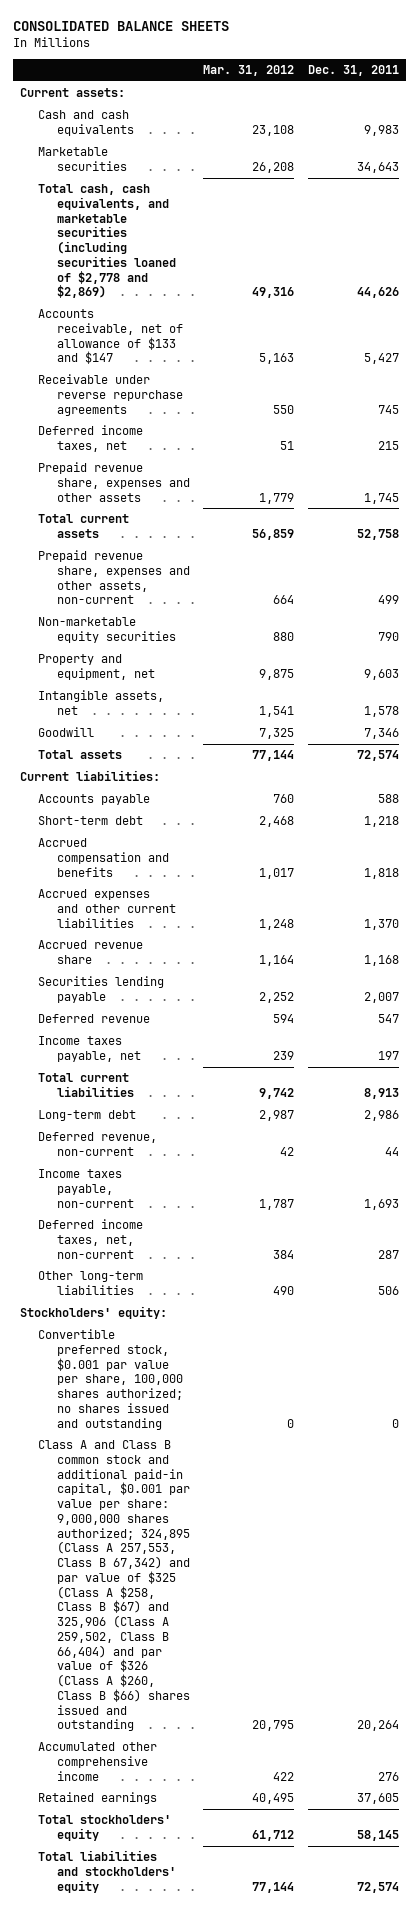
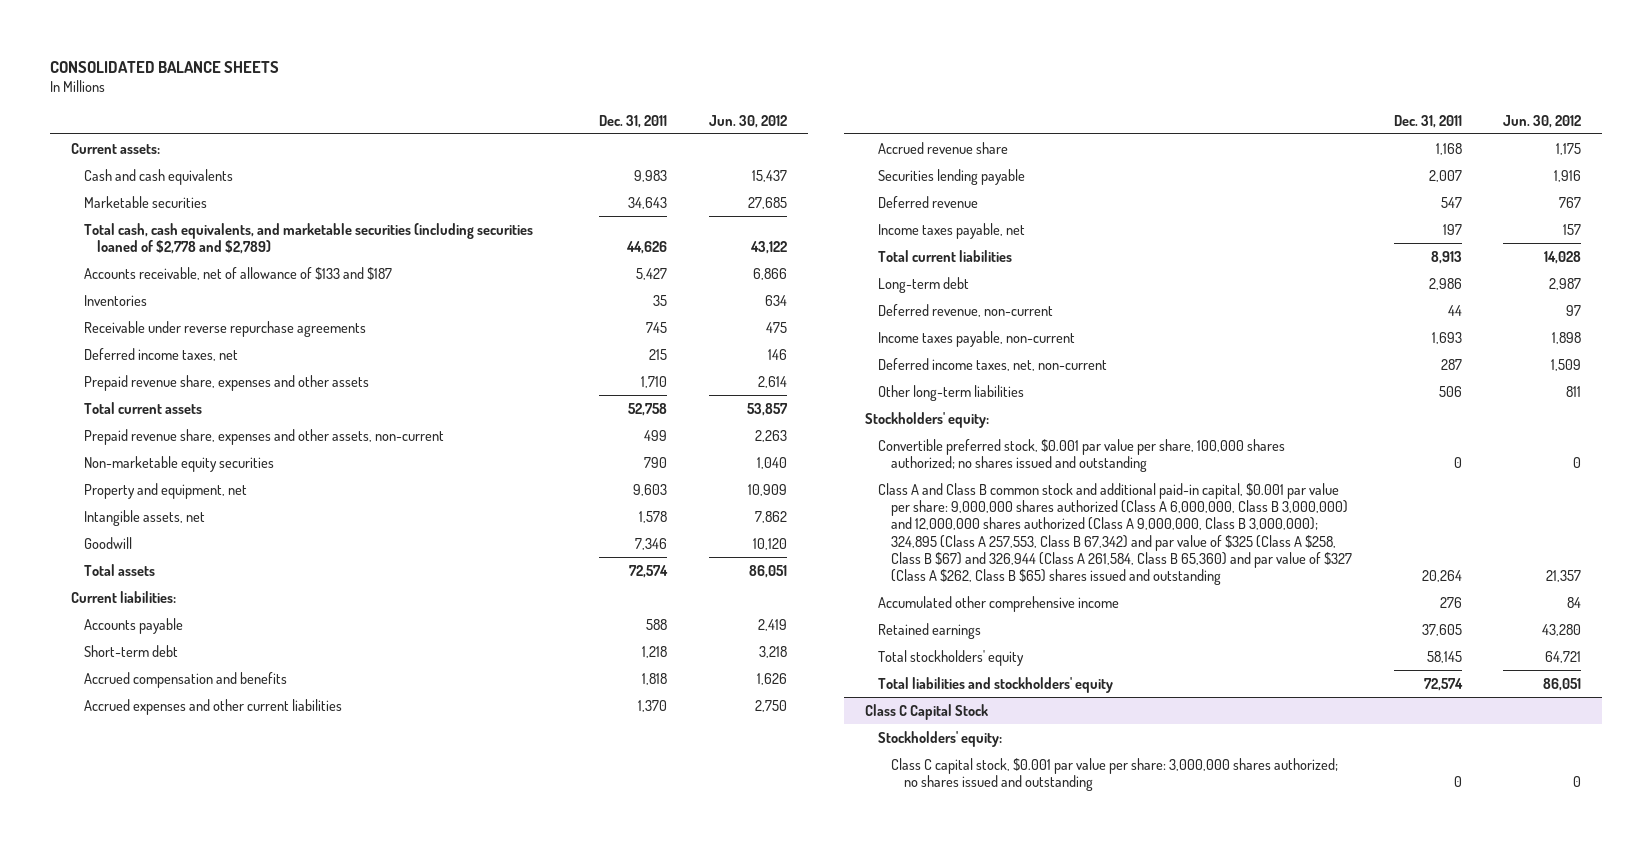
[203,64,295,76] Mar. 31, 2012 -> none
none -> [709,114,788,128] Jun. 30, 2012
[38,184,176,299] Total cash, cash equivalents, and marketable securities (including securities loaned of $2,778 and $2,869) -> [83,222,533,255] Total cash, cash equivalents, and marketable securities (including securities loaned of $2,778 and $2,789)
[38,309,183,365] Accounts receivable, net of allowance of $133 and $147 -> [83,266,392,280] Accounts receivable, net of allowance of $133 and $187
none -> [83,294,147,306] Inventories
[364,492,400,504] 1,745 -> [641,375,668,388] 1,710
[38,1440,190,1732] Class A and Class B common stock and additional paid-in capital, $0.001 par value per share: 9,000,000 shares authorized; 324,895 (Class A 257,553, Class B 67,342) and par value of $325 (Class A $258, Class B $67) and 325,906 (Class A 259,502, Class B 66,404) and par value of $326 (Class A $260, Class B $66) shares issued and outstanding -> [877,482,1353,586] Class A and Class B common stock and additional paid-in capital, $0.001 par value per share: 9,000,000 shares authorized (Class A 6,000,000, Class B 3,000,000) and 12,000,000 shares authorized (Class A 9,000,000, Class B 3,000,000); 324,895 (Class A 257,553, Class B 67,342) and par value of $325 (Class A $258, Class B $67) and 326,944 (Class A 261,584, Class B 65,360) and par value of $327 (Class A $262, Class B $65) shares issued and outstanding
none -> [864,703,988,720] Class C Capital Stock
none -> [877,730,1002,747] Stockholders' equity:
none -> [891,757,1339,792] Class C capital stock, $0.001 par value per share: 3,000,000 shares authorized; no shares issued and outstanding

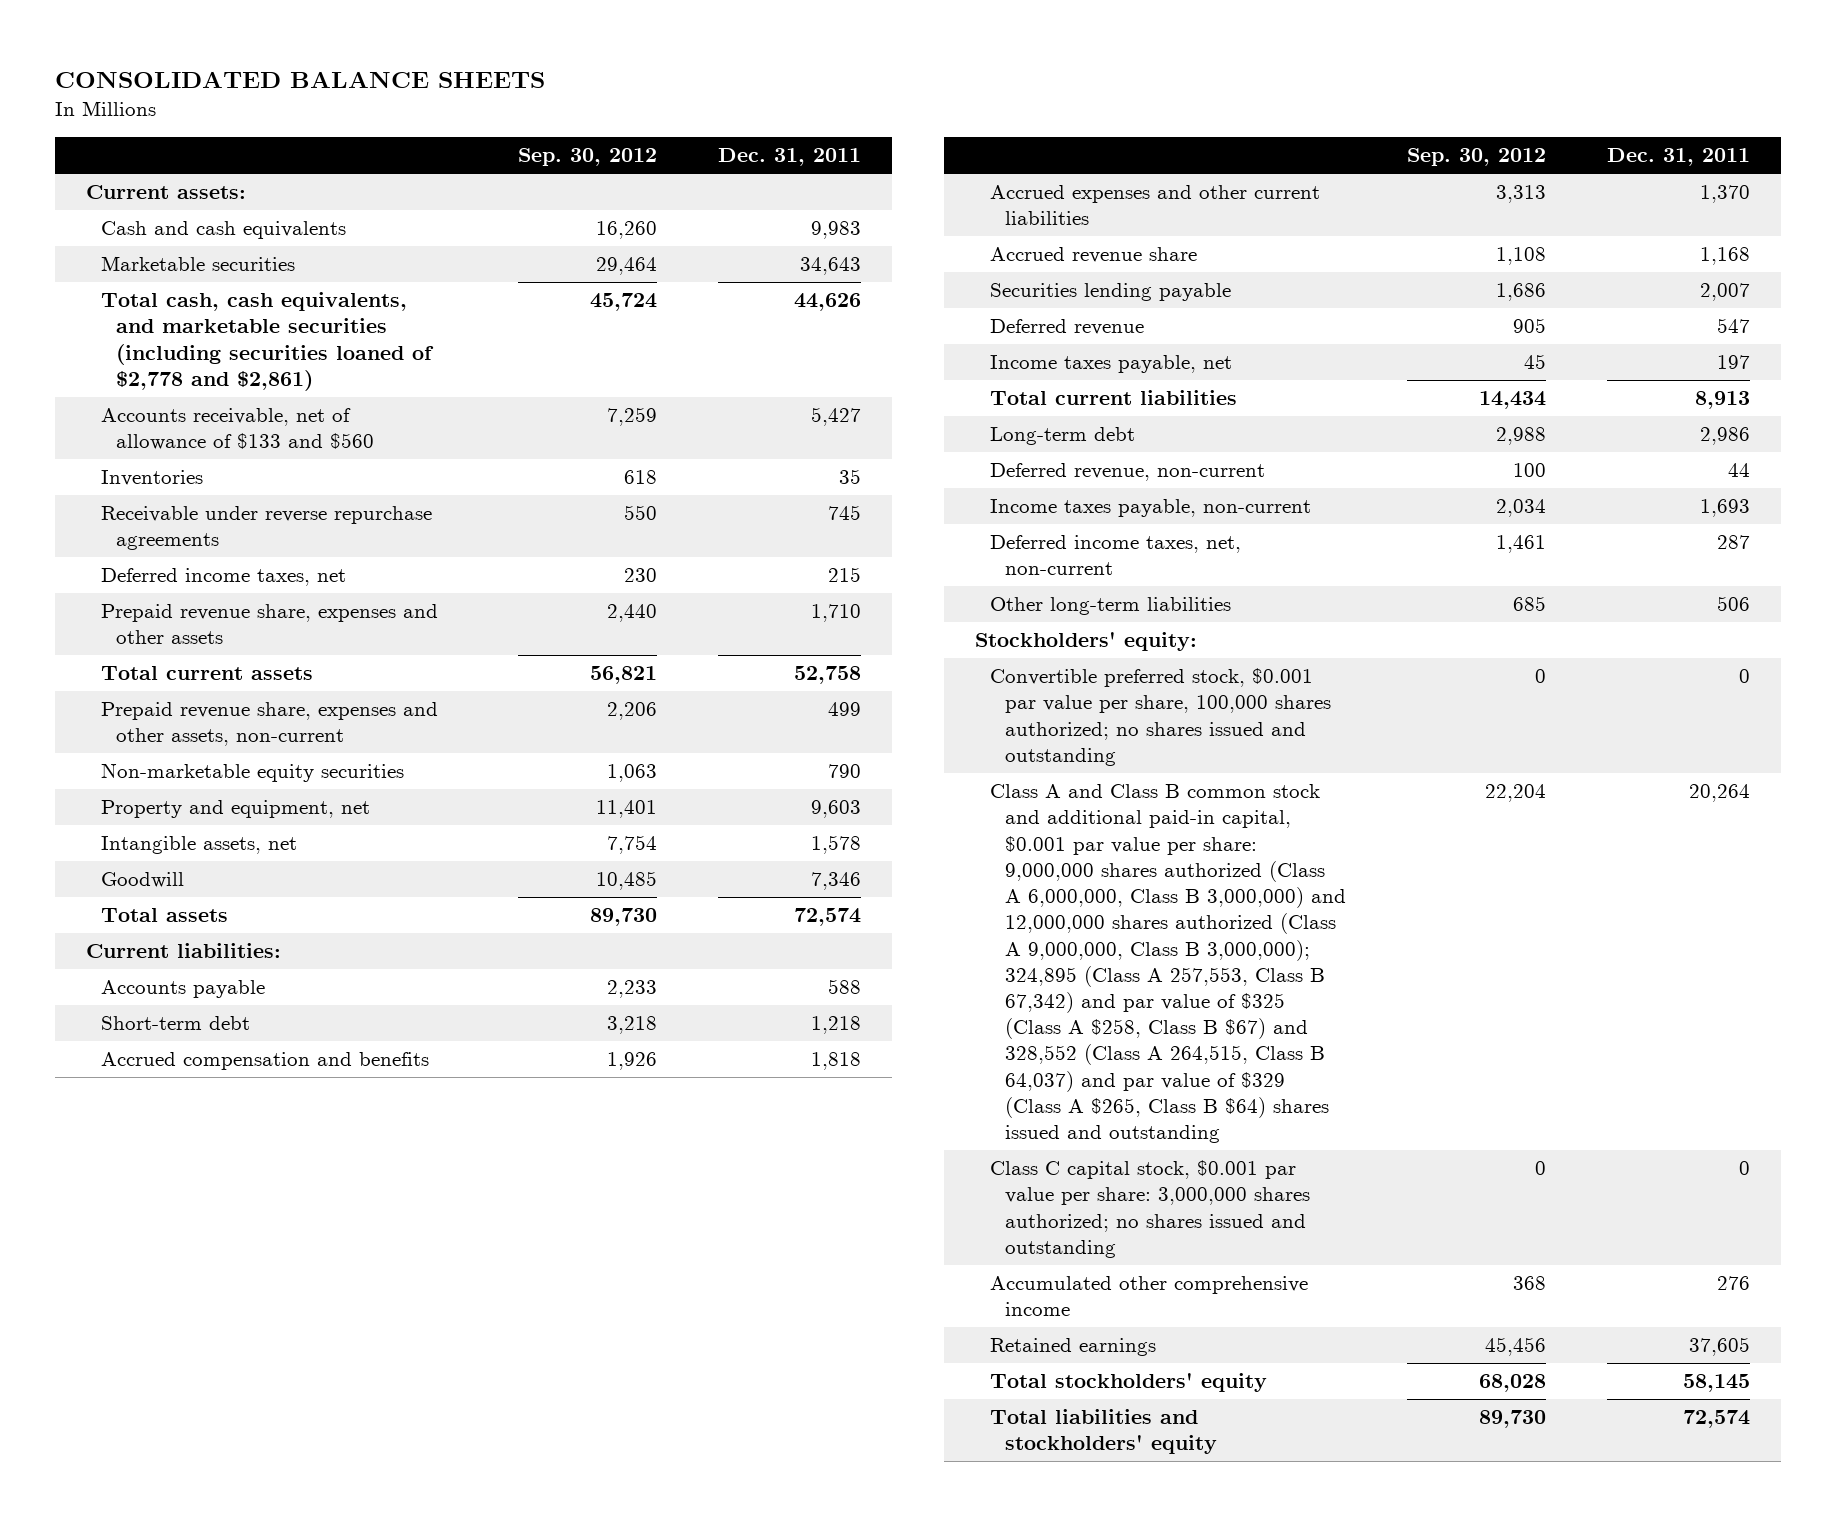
[709,114,788,128] Jun. 30, 2012 -> none
none -> [518,148,658,167] Sep. 30, 2012
[83,222,533,255] Total cash, cash equivalents, and marketable securities (including securities loaned of $2,778 and $2,789) -> [101,292,435,391] Total cash, cash equivalents, and marketable securities (including securities loaned of $2,778 and $2,861)
[83,266,392,280] Accounts receivable, net of allowance of $133 and $187 -> [101,408,375,451] Accounts receivable, net of allowance of $133 and $560
[877,482,1353,586] Class A and Class B common stock and additional paid-in capital, $0.001 par value per share: 9,000,000 shares authorized (Class A 6,000,000, Class B 3,000,000) and 12,000,000 shares authorized (Class A 9,000,000, Class B 3,000,000); 324,895 (Class A 257,553, Class B 67,342) and par value of $325 (Class A $258, Class B $67) and 326,944 (Class A 261,584, Class B 65,360) and par value of $327 (Class A $262, Class B $65) shares issued and outstanding -> [989,784,1346,1143] Class A and Class B common stock and additional paid-in capital, $0.001 par value per share: 9,000,000 shares authorized (Class A 6,000,000, Class B 3,000,000) and 12,000,000 shares authorized (Class A 9,000,000, Class B 3,000,000); 324,895 (Class A 257,553, Class B 67,342) and par value of $325 (Class A $258, Class B $67) and 328,552 (Class A 264,515, Class B 64,037) and par value of $329 (Class A $265, Class B $64) shares issued and outstanding
none -> [989,1160,1310,1258] Class C capital stock, $0.001 par value per share: 3,000,000 shares authorized; no shares issued and outstanding
[864,703,988,720] Class C Capital Stock -> none
[877,730,1002,747] Stockholders' equity: -> none
[891,757,1339,792] Class C capital stock, $0.001 par value per share: 3,000,000 shares authorized; no shares issued and outstanding -> none

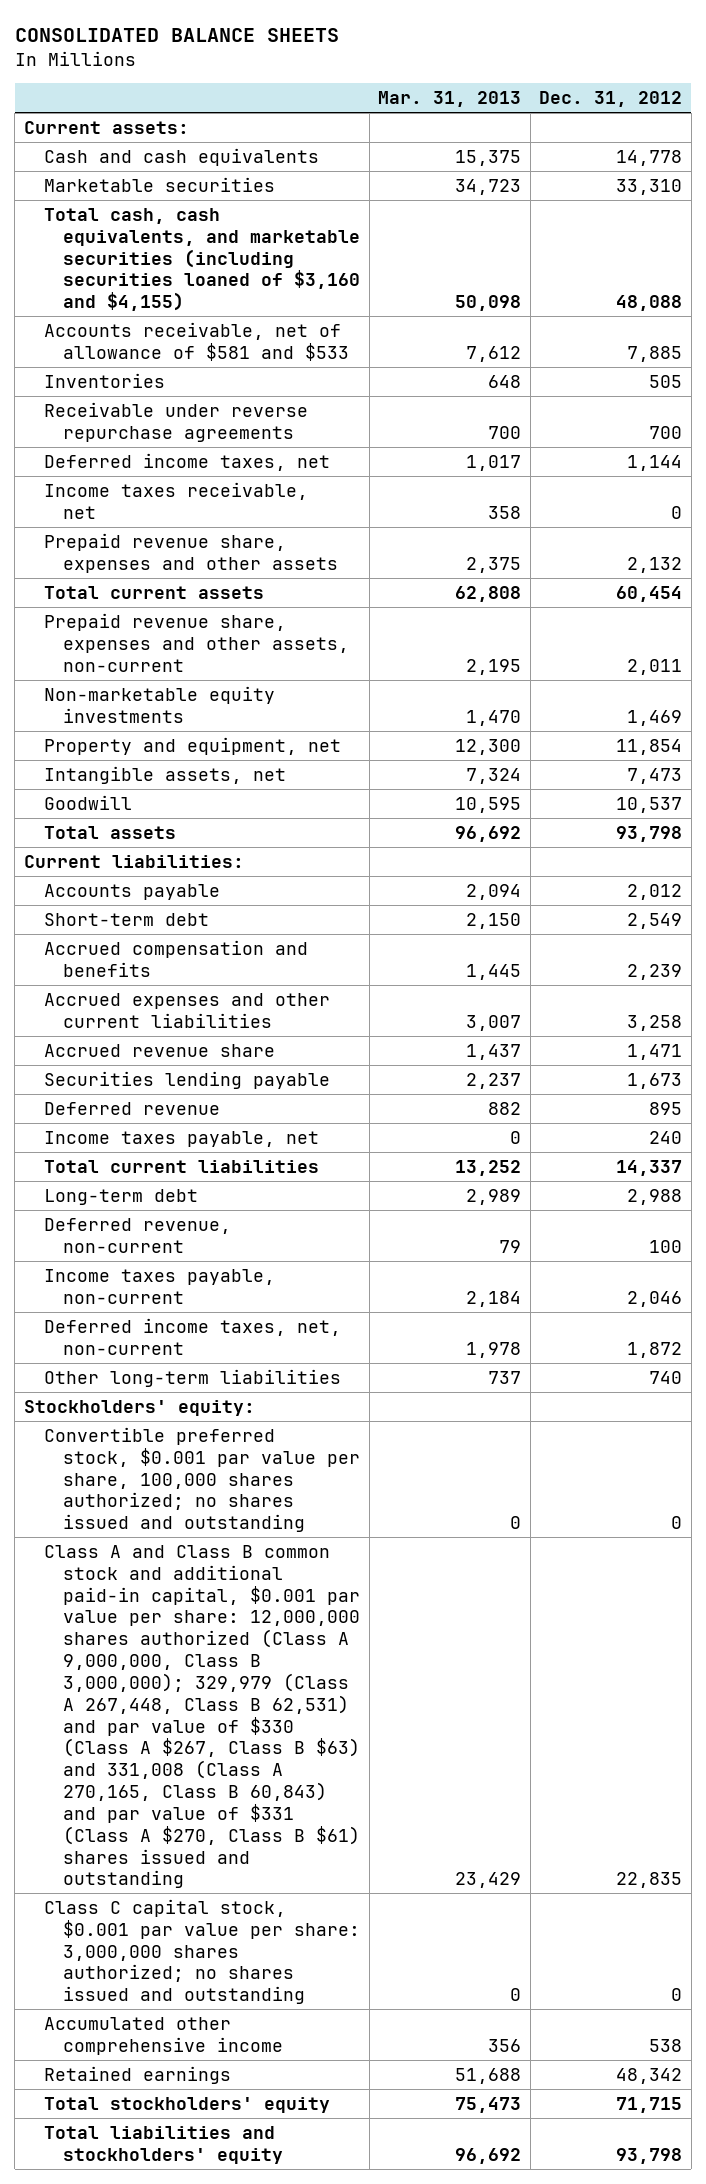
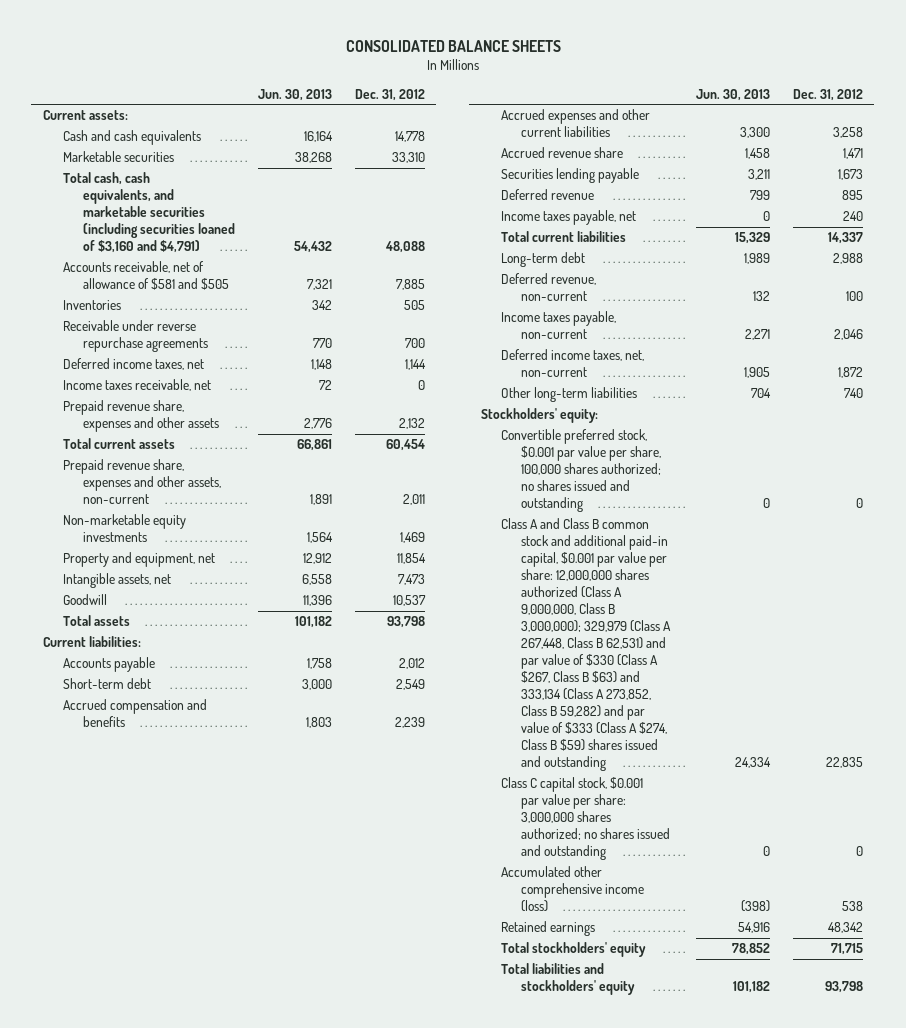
[378,91,522,108] Mar. 31, 2013 -> none
none -> [258,88,333,101] Jun. 30, 2013
[43,207,361,312] Total cash, cash equivalents, and marketable securities (including securities loaned of $3,160 and $4,155) -> [63,172,236,254] Total cash, cash equivalents, and marketable securities (including securities loaned of $3,160 and $4,791)
[43,321,350,361] Accounts receivable, net of allowance of $581 and $533 -> [63,261,230,291] Accounts receivable, net of allowance of $581 and $505
[43,1544,361,1889] Class A and Class B common stock and additional paid-in capital, $0.001 par value per share: 12,000,000 shares authorized (Class A 9,000,000, Class B 3,000,000); 329,979 (Class A 267,448, Class B 62,531) and par value of $330 (Class A $267, Class B $63) and 331,008 (Class A 270,165, Class B 60,843) and par value of $331 (Class A $270, Class B $61) shares issued and outstanding -> [501,518,672,772] Class A and Class B common stock and additional paid-in capital, $0.001 par value per share: 12,000,000 shares authorized (Class A 9,000,000, Class B 3,000,000); 329,979 (Class A 267,448, Class B 62,531) and par value of $330 (Class A $267, Class B $63) and 333,134 (Class A 273,852, Class B 59,282) and par value of $333 (Class A $274, Class B $59) shares issued and outstanding
[43,2016,284,2055] Accumulated other comprehensive income -> [501,866,645,913] Accumulated other comprehensive income (loss)

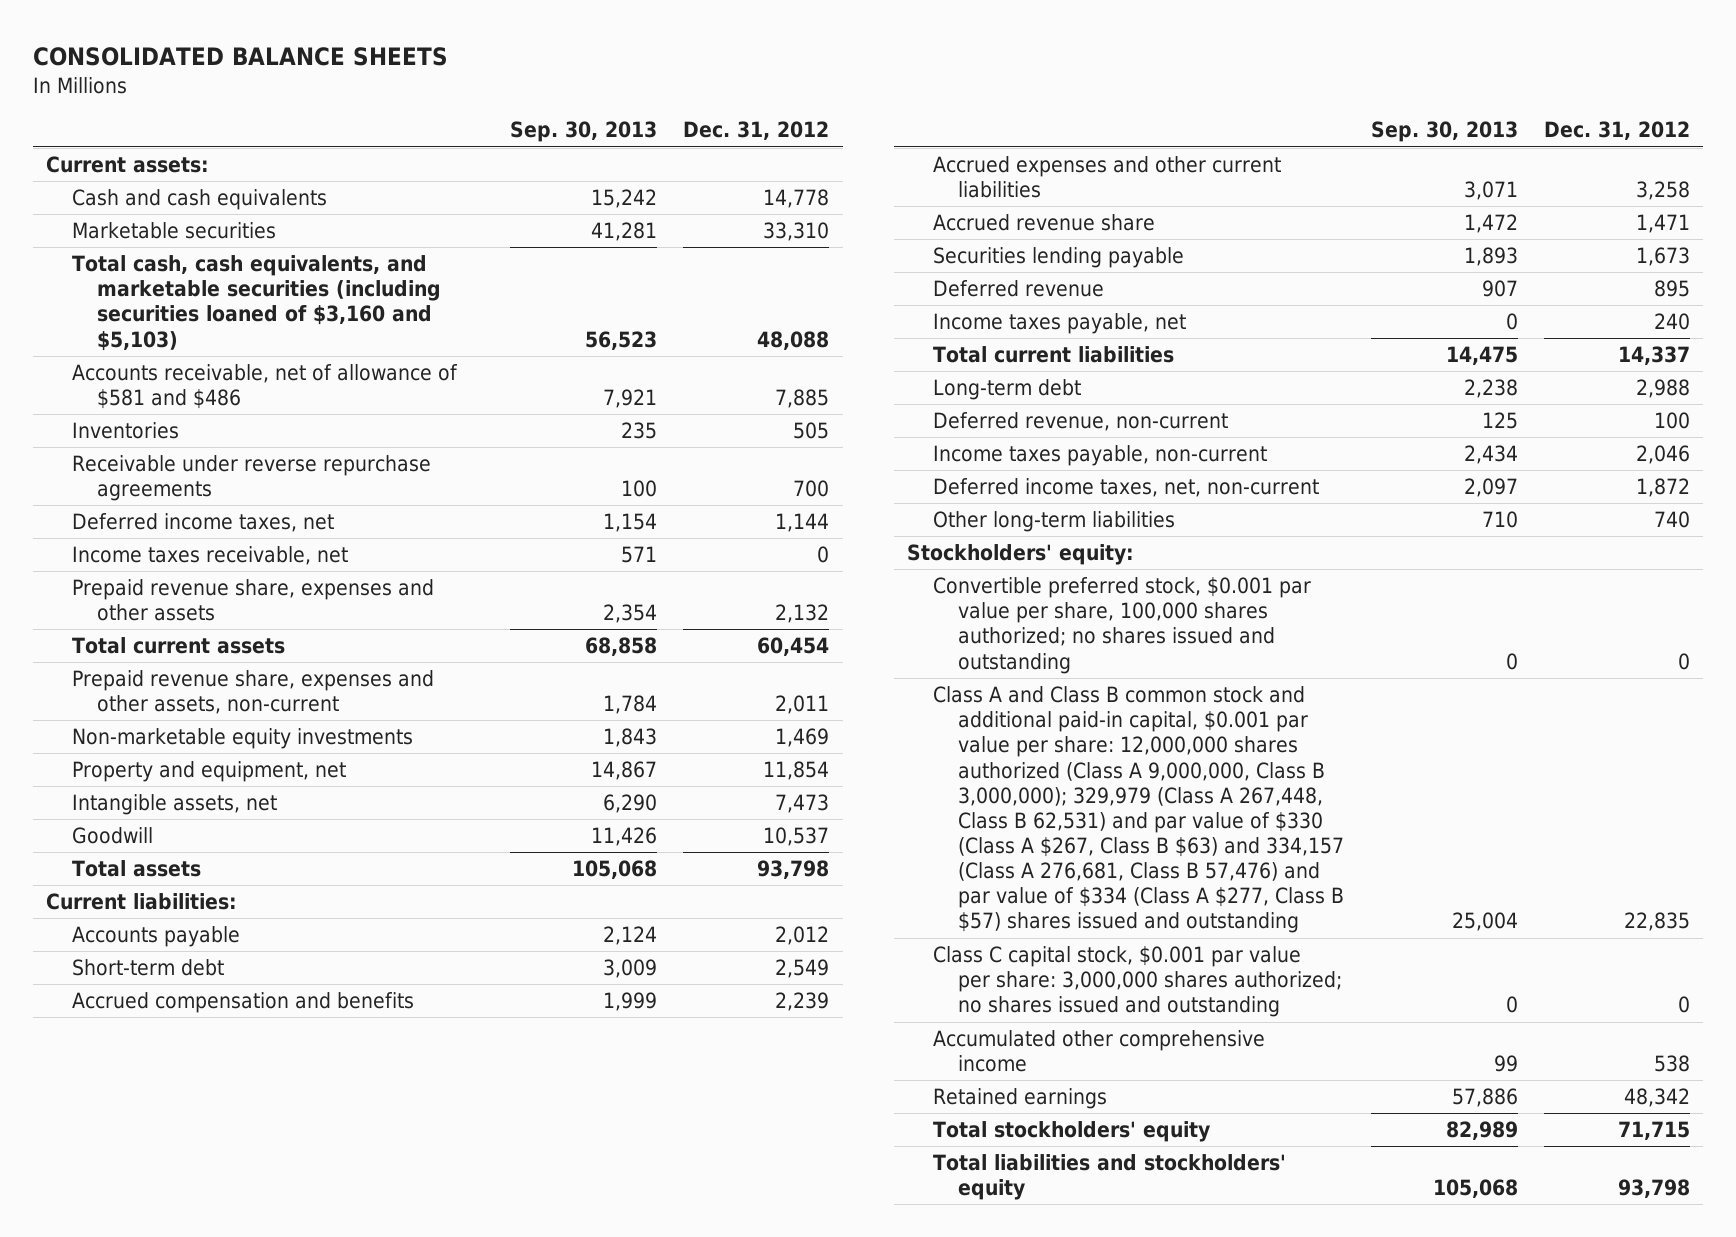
[258,88,333,101] Jun. 30, 2013 -> none
none -> [509,121,657,143] Sep. 30, 2013
[63,172,236,254] Total cash, cash equivalents, and marketable securities (including securities loaned of $3,160 and $4,791) -> [71,255,442,351] Total cash, cash equivalents, and marketable securities (including securities loaned of $3,160 and $5,103)
[63,261,230,291] Accounts receivable, net of allowance of $581 and $505 -> [71,364,458,410] Accounts receivable, net of allowance of $581 and $486
[501,518,672,772] Class A and Class B common stock and additional paid-in capital, $0.001 par value per share: 12,000,000 shares authorized (Class A 9,000,000, Class B 3,000,000); 329,979 (Class A 267,448, Class B 62,531) and par value of $330 (Class A $267, Class B $63) and 333,134 (Class A 273,852, Class B 59,282) and par value of $333 (Class A $274, Class B $59) shares issued and outstanding -> [932,686,1345,934] Class A and Class B common stock and additional paid-in capital, $0.001 par value per share: 12,000,000 shares authorized (Class A 9,000,000, Class B 3,000,000); 329,979 (Class A 267,448, Class B 62,531) and par value of $330 (Class A $267, Class B $63) and 334,157 (Class A 276,681, Class B 57,476) and par value of $334 (Class A $277, Class B $57) shares issued and outstanding
[501,866,645,913] Accumulated other comprehensive income (loss) -> [932,1030,1265,1073] Accumulated other comprehensive income

